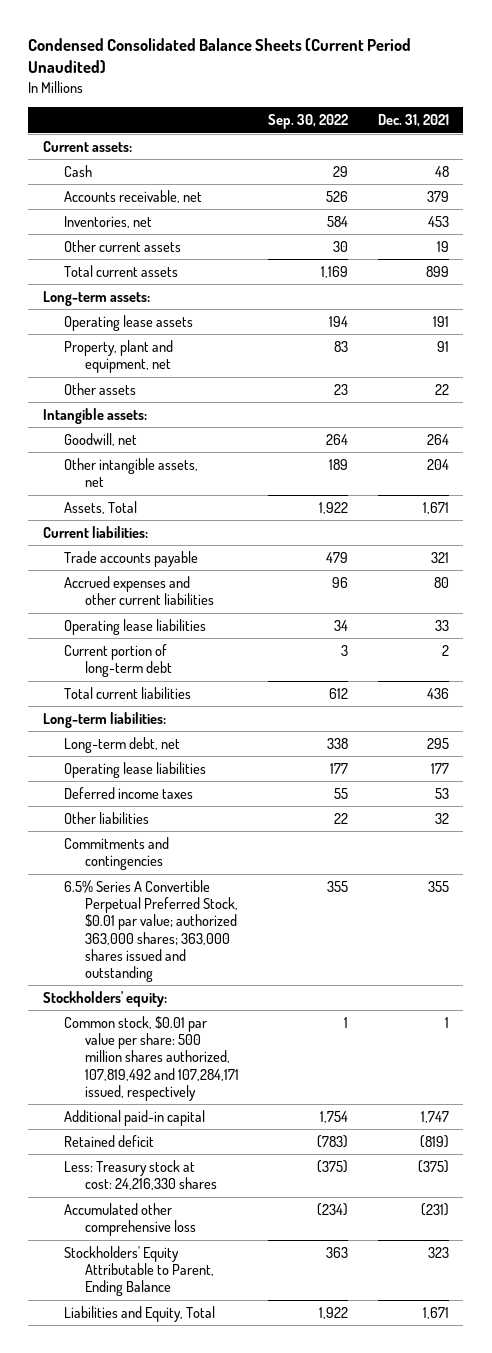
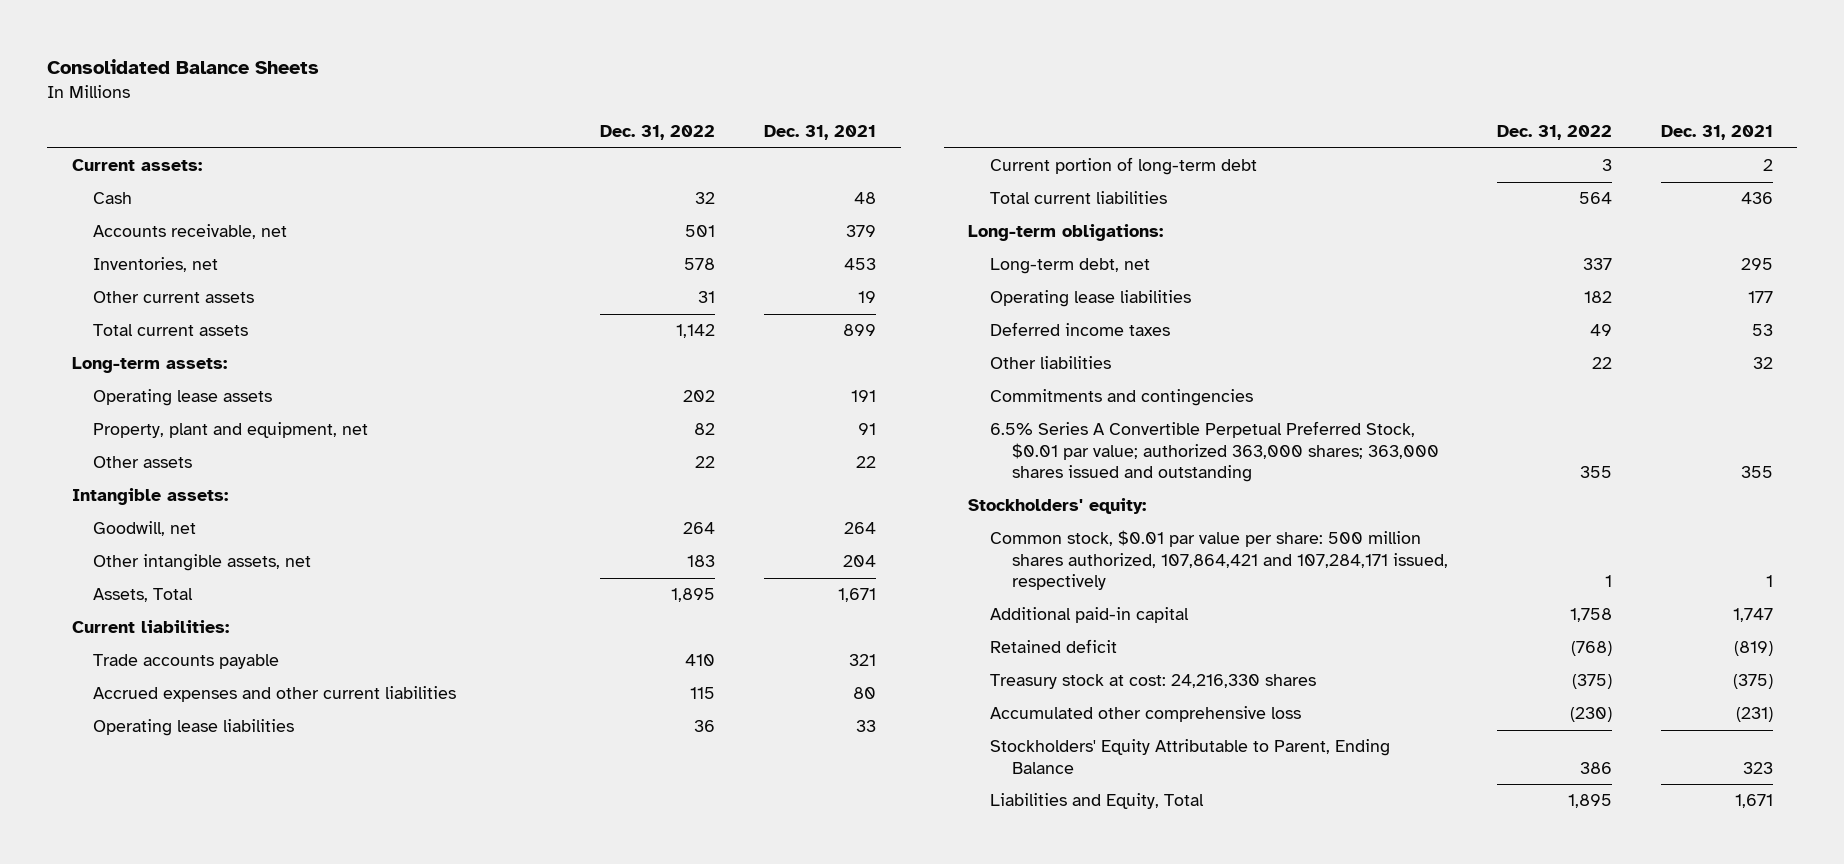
[28,37,412,74] Condensed Consolidated Balance Sheets (Current Period Unaudited) -> [47,59,320,75] Consolidated Balance Sheets
[268,114,349,130] Sep. 30, 2022 -> none
none -> [600,125,716,141] Dec. 31, 2022
[43,712,167,729] Long-term liabilities: -> [968,224,1164,242] Long-term obligations:
[64,1016,240,1101] Common stock, $0.01 par value per share: 500 million shares authorized, 107,819,492 and 107,284,171 issued, respectively -> [990,530,1448,591] Common stock, $0.01 par value per share: 500 million shares authorized, 107,864,421 and 107,284,171 issued, respectively
[64,1160,218,1191] Less: Treasury stock at cost: 24,216,330 shares -> [990,674,1317,690] Treasury stock at cost: 24,216,330 shares

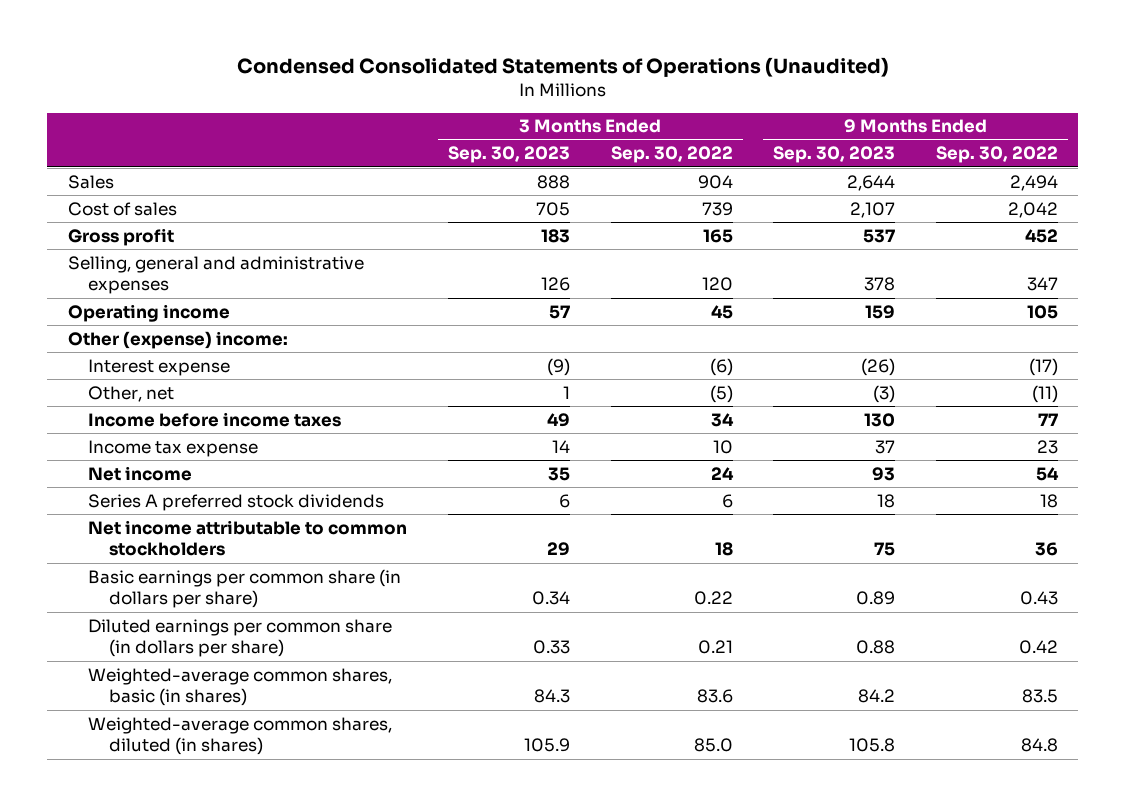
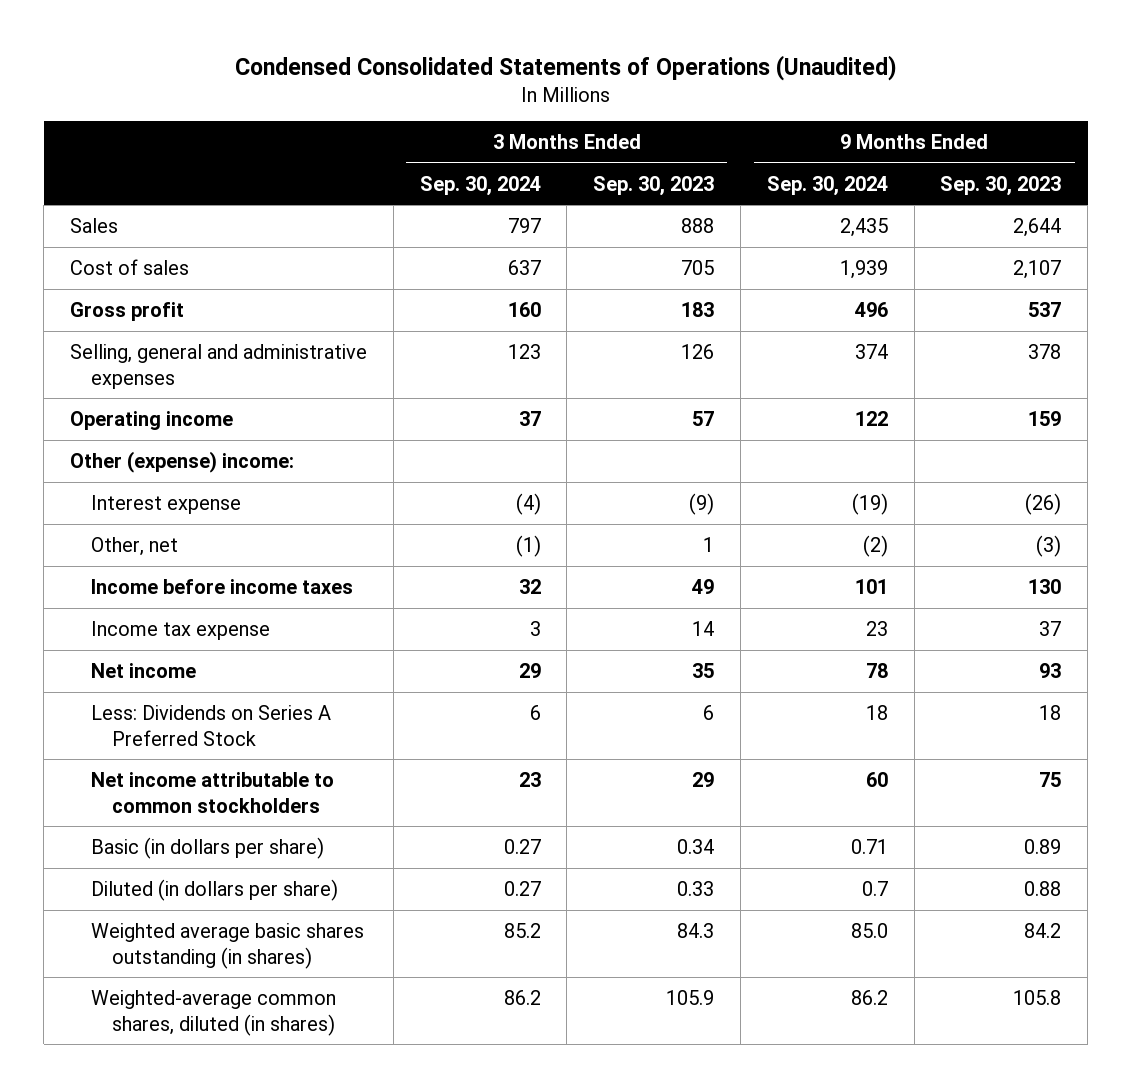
[610,146,733,164] Sep. 30, 2022 -> none
[935,146,1058,164] Sep. 30, 2022 -> none
none -> [419,175,541,196] Sep. 30, 2024
none -> [766,175,888,196] Sep. 30, 2024
[88,493,385,511] Series A preferred stock dividends -> [90,704,331,746] Less: Dividends on Series A Preferred Stock
[88,568,402,609] Basic earnings per common share (in dollars per share) -> [90,836,324,859] Basic (in dollars per share)
[88,618,393,658] Diluted earnings per common share (in dollars per share) -> [90,878,338,901] Diluted (in dollars per share)
[88,667,393,707] Weighted-average common shares, basic (in shares) -> [90,922,364,969] Weighted average basic shares outstanding (in shares)

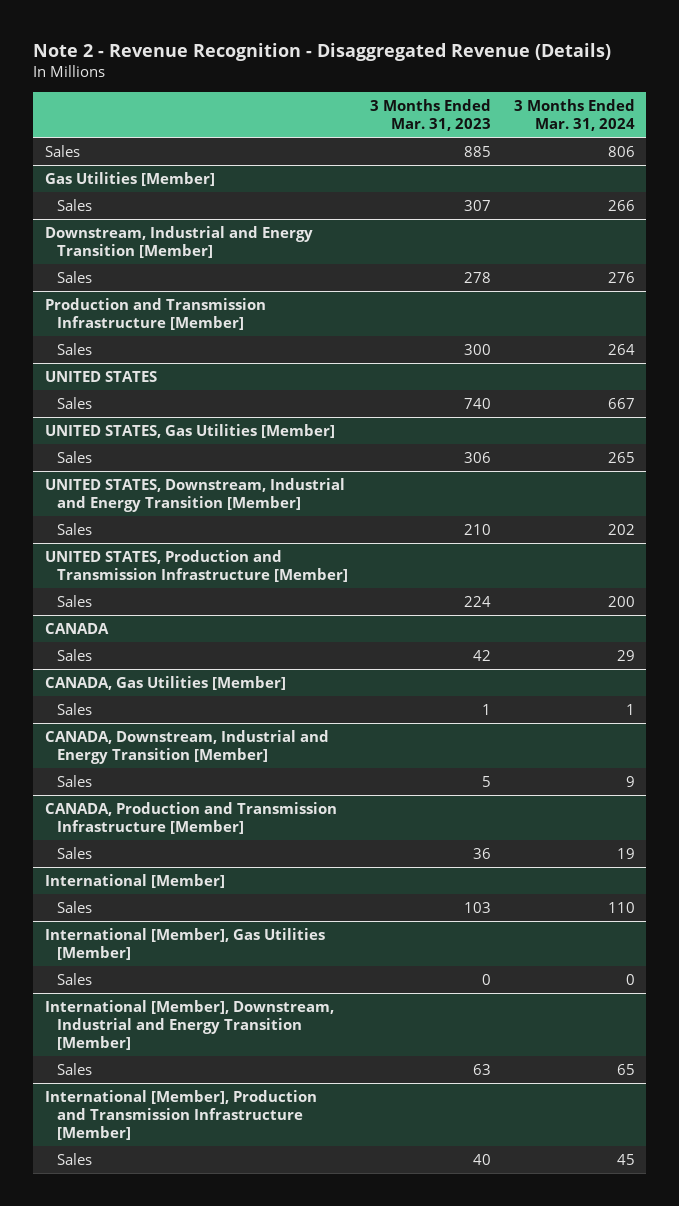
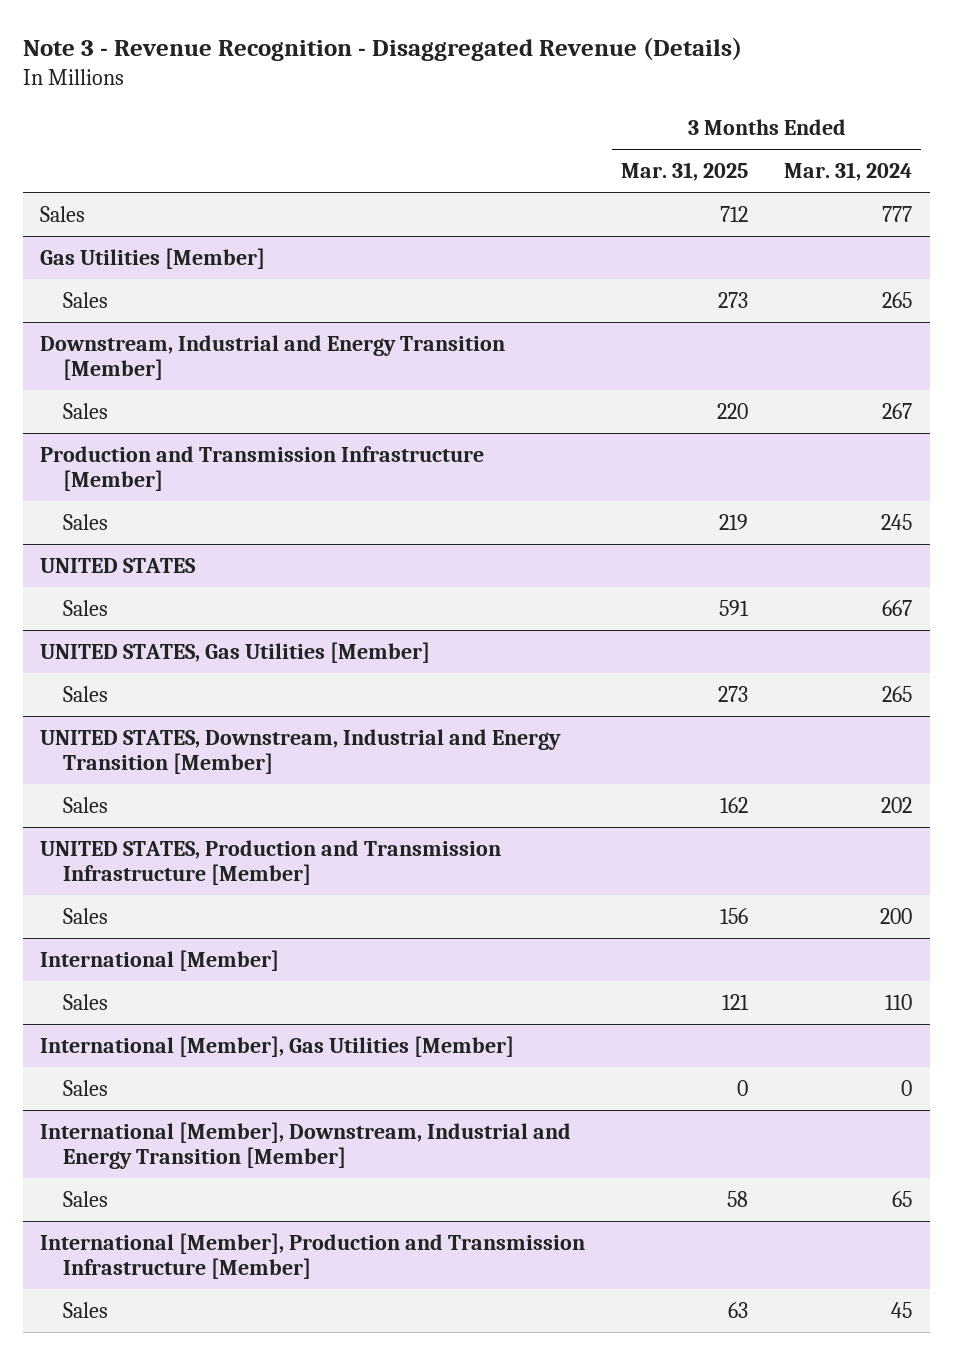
[33,42,612,61] Note 2 - Revenue Recognition - Disaggregated Revenue (Details) -> [22,37,742,62] Note 3 - Revenue Recognition - Disaggregated Revenue (Details)
[370,99,492,132] 3 Months Ended Mar. 31, 2023 -> none
none -> [621,162,749,182] Mar. 31, 2025
[607,145,635,157] 806 -> [882,205,913,222] 777
[607,199,635,211] 266 -> [882,291,913,308] 265
[607,271,635,283] 276 -> [882,402,913,419] 267
[607,343,635,355] 264 -> [881,513,913,530] 245
[44,622,109,634] CANADA -> none
[56,648,92,661] Sales -> none
[44,675,286,690] CANADA, Gas Utilities [Member] -> none
[56,702,92,715] Sales -> none
[44,729,329,764] CANADA, Downstream, Industrial and Energy Transition [Member] -> none
[56,774,92,787] Sales -> none
[44,801,337,834] CANADA, Production and Transmission Infrastructure [Member] -> none
[56,846,92,859] Sales -> none

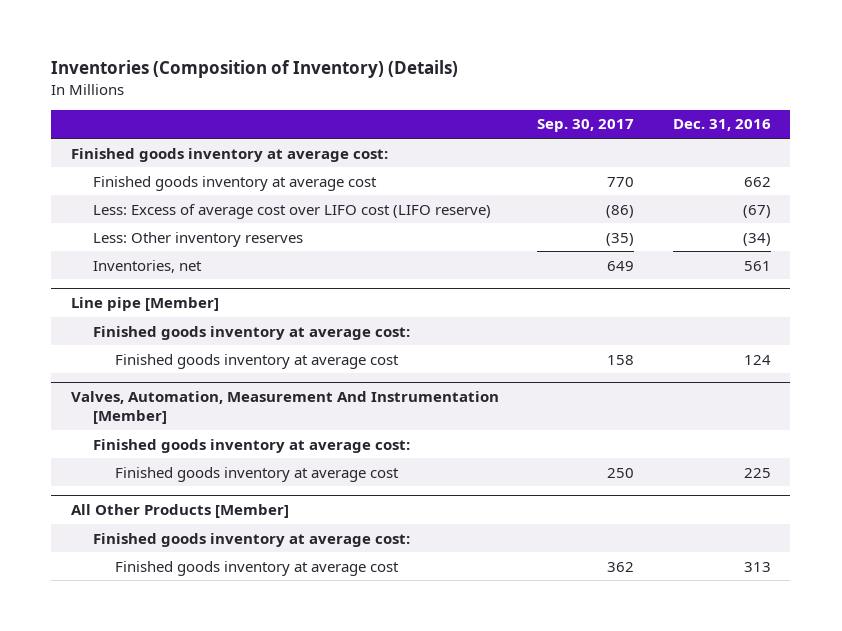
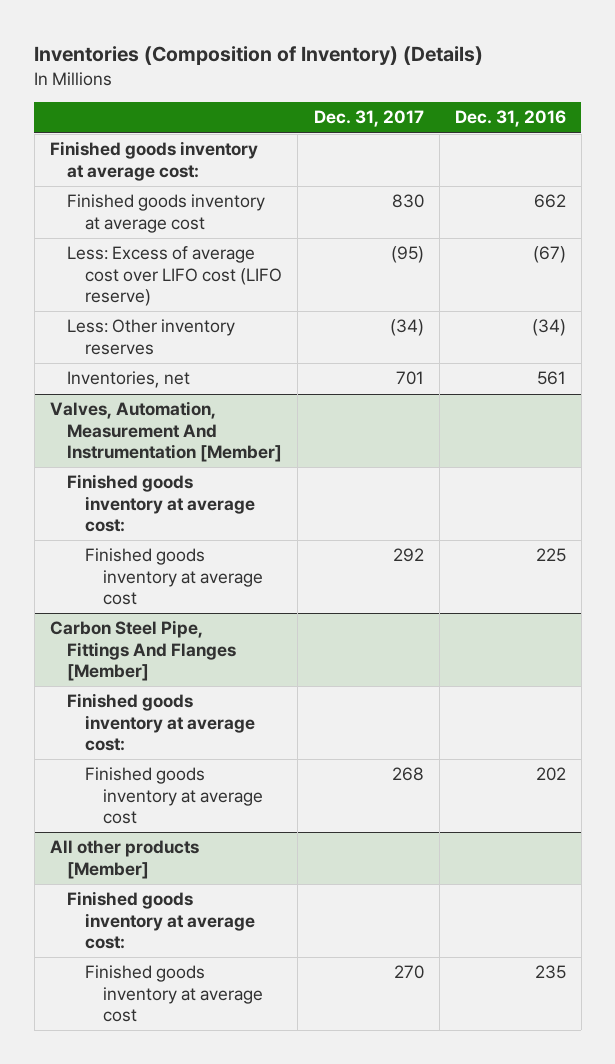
[537,119,635,133] Sep. 30, 2017 -> none
none -> [313,110,424,128] Dec. 31, 2017
[70,297,219,312] Line pipe [Member] -> none
[92,325,410,340] Finished goods inventory at average cost: -> none
[114,353,399,369] Finished goods inventory at average cost -> none
[70,504,289,519] All Other Products [Member] -> none
none -> [49,620,237,681] Carbon Steel Pipe, Fittings And Flanges [Member]
[744,561,772,572] 313 -> [535,767,566,782] 202
none -> [49,840,199,879] All other products [Member]
none -> [67,891,256,949] Finished goods inventory at average cost:
none -> [85,965,263,1022] Finished goods inventory at average cost

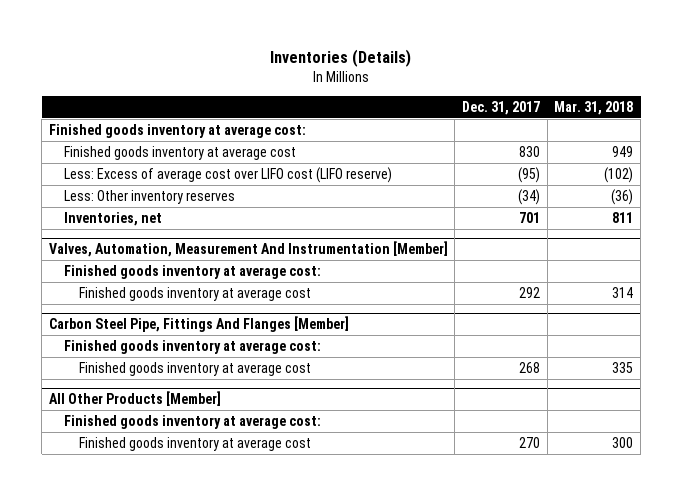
[34,46,484,66] Inventories (Composition of Inventory) (Details) -> [270,49,412,68] Inventories (Details)
[454,110,566,128] Dec. 31, 2016 -> none
none -> [554,100,634,115] Mar. 31, 2018
[49,840,199,879] All other products [Member] -> [48,390,221,406] All Other Products [Member]

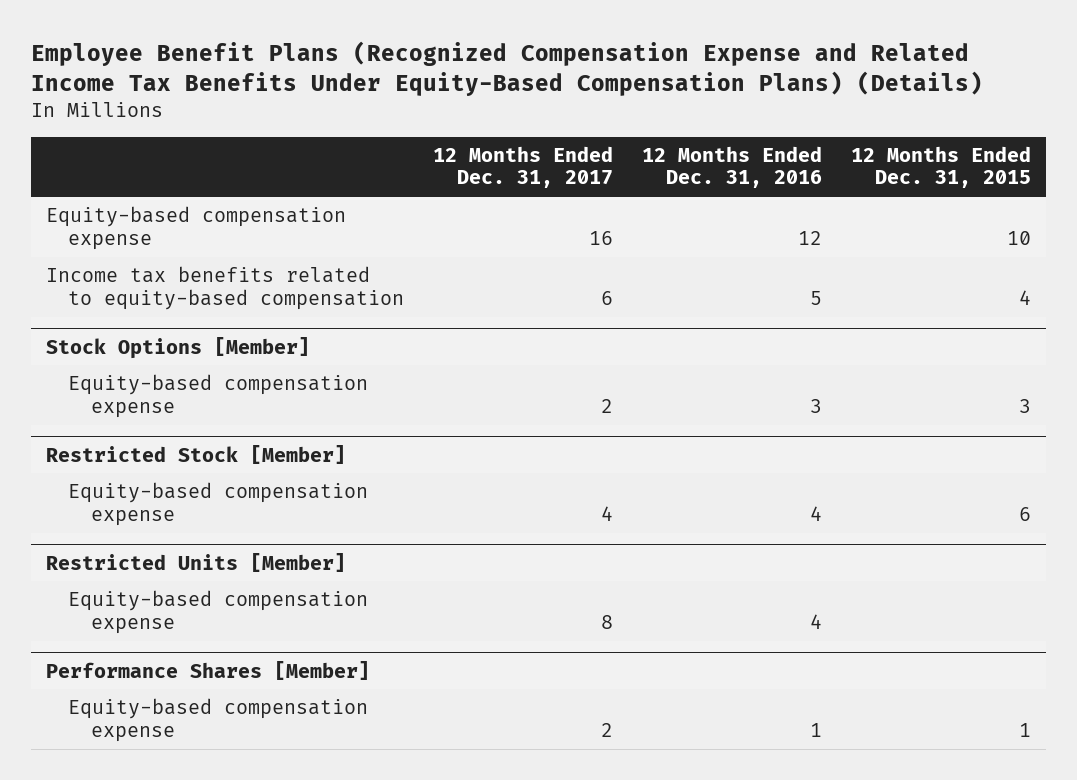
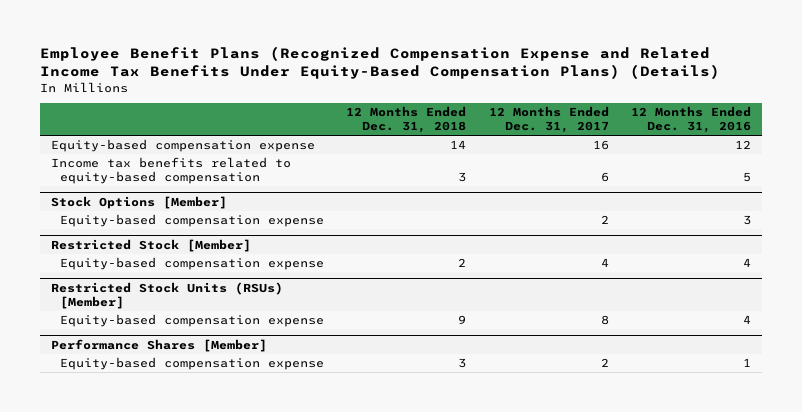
[851,145,1032,189] 12 Months Ended Dec. 31, 2015 -> none
none -> [346,106,467,134] 12 Months Ended Dec. 31, 2018
[45,552,346,572] Restricted Units [Member] -> [50,282,283,309] Restricted Stock Units (RSUs) [Member]

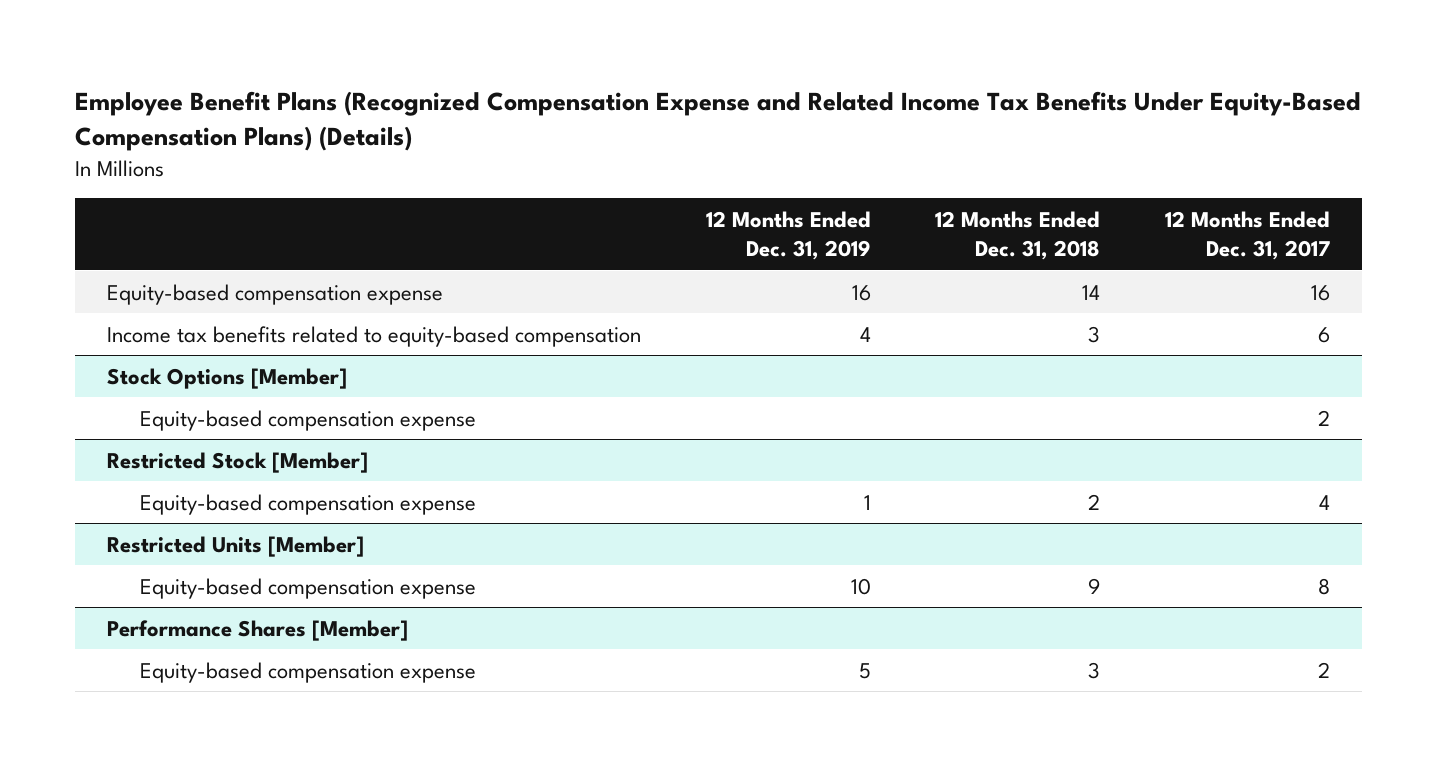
[631,106,752,134] 12 Months Ended Dec. 31, 2016 -> none
none -> [705,210,871,261] 12 Months Ended Dec. 31, 2019
[50,282,283,309] Restricted Stock Units (RSUs) [Member] -> [107,535,365,557] Restricted Units [Member]

